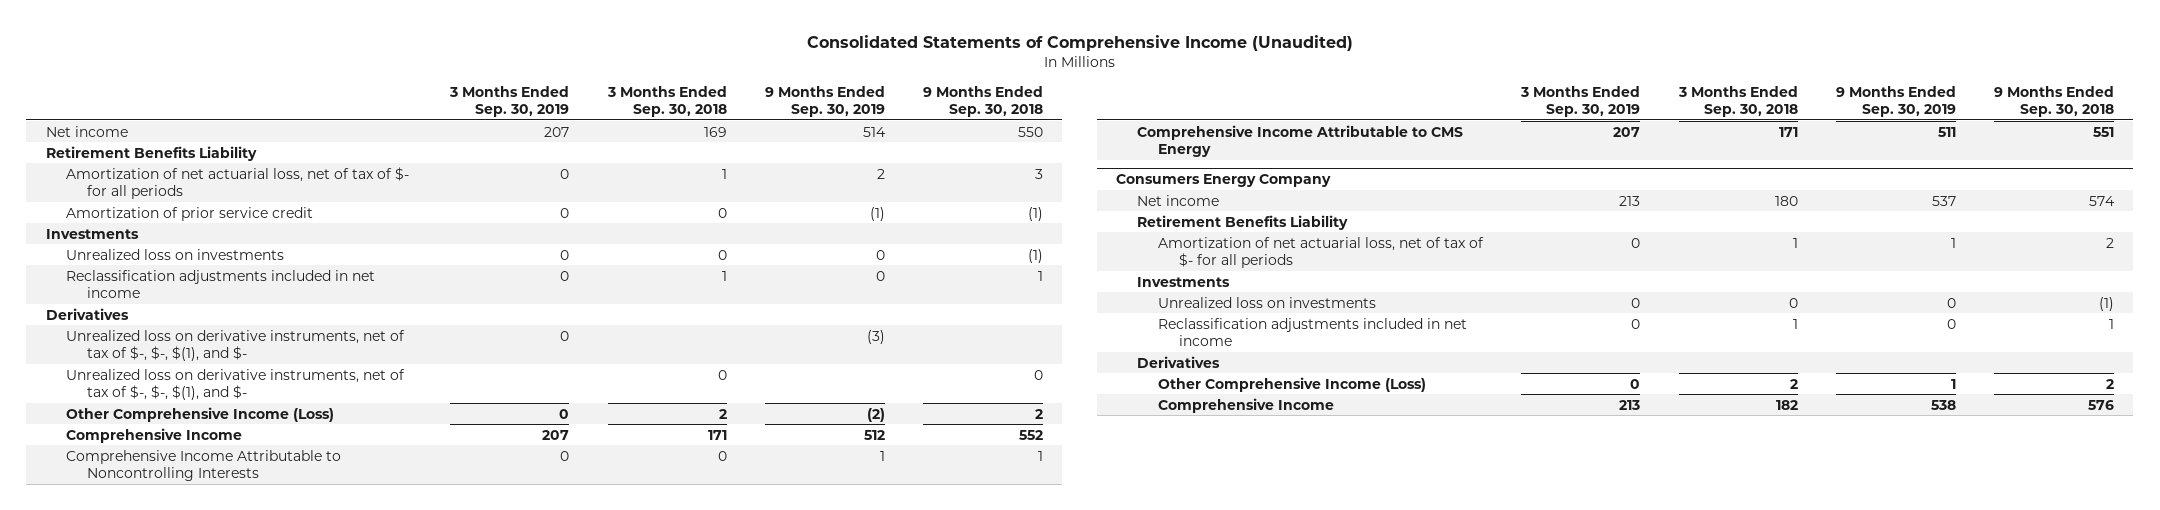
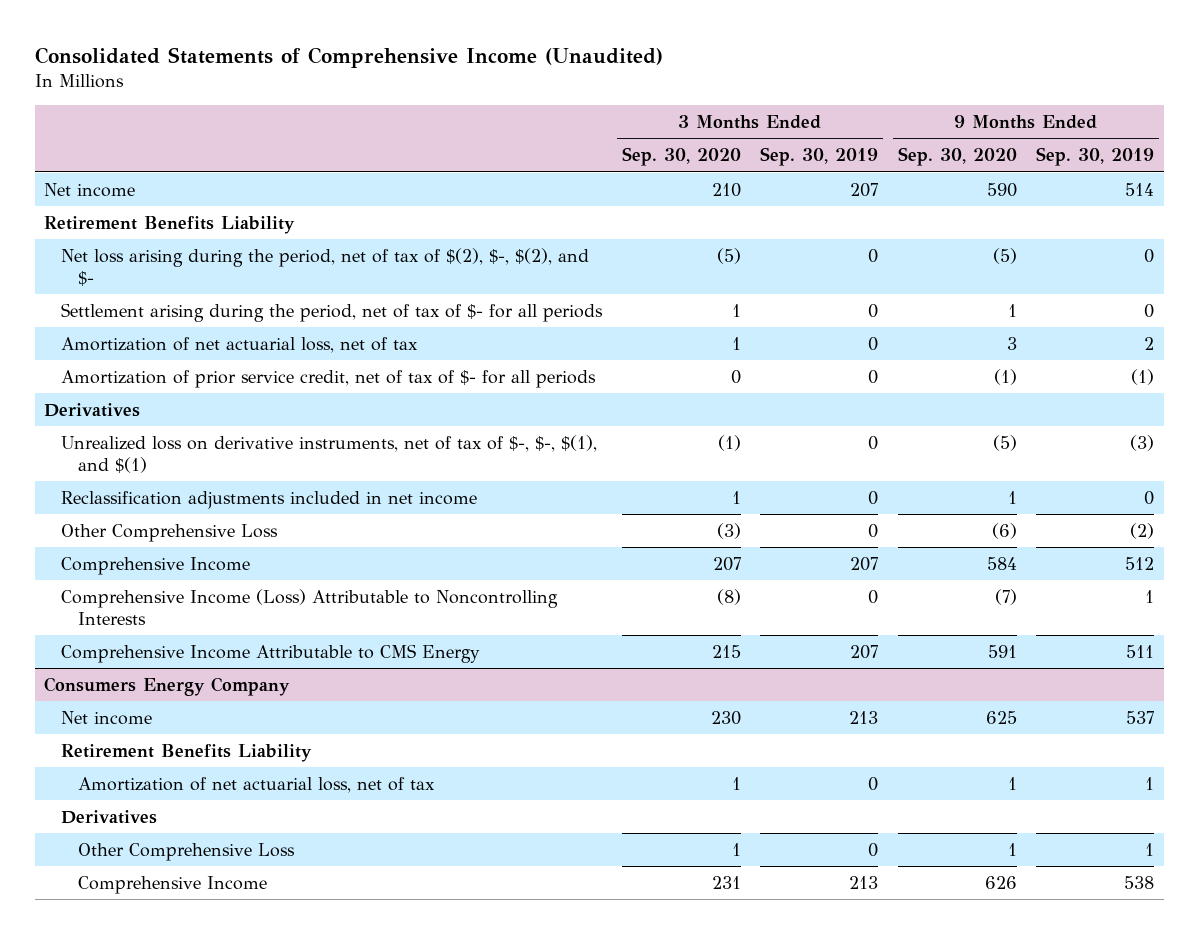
[606,85,727,117] 3 Months Ended Sep. 30, 2018 -> none
[923,85,1044,117] 9 Months Ended Sep. 30, 2018 -> none
none -> [621,147,741,167] Sep. 30, 2020
none -> [897,147,1017,167] Sep. 30, 2020
[45,228,139,239] Investments -> none
[66,248,285,260] Unrealized loss on investments -> none
none -> [61,247,590,286] Net loss arising during the period, net of tax of $(2), $-, $(2), and $-
none -> [61,302,604,322] Settlement arising during the period, net of tax of $- for all periods
[66,166,410,199] Amortization of net actuarial loss, net of tax of $- for all periods -> [61,336,419,353] Amortization of net actuarial loss, net of tax
[66,206,314,221] Amortization of prior service credit -> [61,369,597,388] Amortization of prior service credit, net of tax of $- for all periods
[66,368,406,400] Unrealized loss on derivative instruments, net of tax of $-, $-, $(1), and $- -> none
[66,329,406,361] Unrealized loss on derivative instruments, net of tax of $-, $-, $(1), and $- -> [61,434,598,473] Unrealized loss on derivative instruments, net of tax of $-, $-, $(1), and $(1)
[66,269,376,298] Reclassification adjustments included in net income -> [61,490,478,509] Reclassification adjustments included in net income
[66,406,335,422] Other Comprehensive Income (Loss) -> [61,523,279,542] Other Comprehensive Loss
[66,449,342,481] Comprehensive Income Attributable to Noncontrolling Interests -> [61,588,559,625] Comprehensive Income (Loss) Attributable to Noncontrolling Interests
[1137,276,1231,287] Investments -> none
[1158,296,1377,308] Unrealized loss on investments -> none
[1158,317,1468,346] Reclassification adjustments included in net income -> none
[1158,236,1485,268] Amortization of net actuarial loss, net of tax of $- for all periods -> [78,776,436,793] Amortization of net actuarial loss, net of tax
[1158,376,1427,392] Other Comprehensive Income (Loss) -> [78,842,296,861] Other Comprehensive Loss

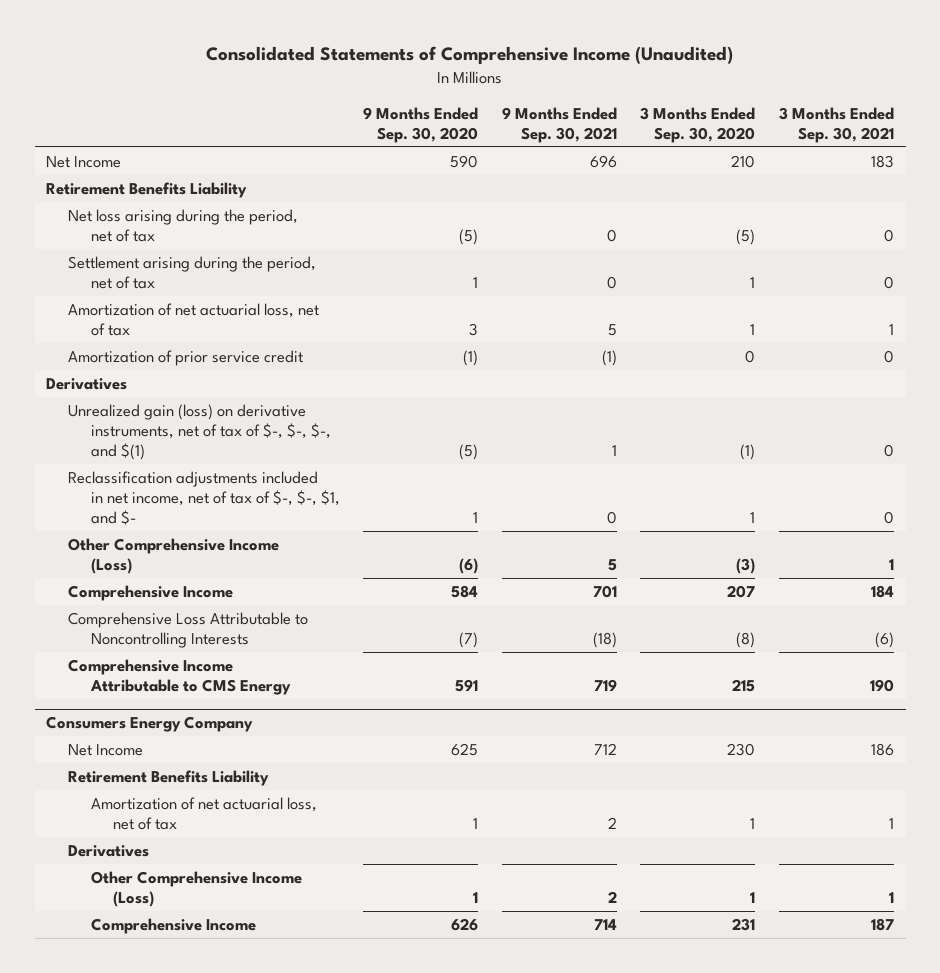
[760,147,879,167] Sep. 30, 2019 -> none
[1035,147,1154,167] Sep. 30, 2019 -> none
none -> [501,106,617,143] 9 Months Ended Sep. 30, 2021
none -> [779,106,895,143] 3 Months Ended Sep. 30, 2021
[44,182,136,197] Net income -> [46,155,122,168] Net Income
[61,247,590,286] Net loss arising during the period, net of tax of $(2), $-, $(2), and $- -> [68,208,299,243] Net loss arising during the period, net of tax
[61,302,604,322] Settlement arising during the period, net of tax of $- for all periods -> [68,255,317,290] Settlement arising during the period, net of tax
[61,369,597,388] Amortization of prior service credit, net of tax of $- for all periods -> [68,349,304,366] Amortization of prior service credit
[61,434,598,473] Unrealized loss on derivative instruments, net of tax of $-, $-, $(1), and $(1) -> [68,403,331,461] Unrealized gain (loss) on derivative instruments, net of tax of $-, $-, $-, and $(1)
[61,490,478,509] Reclassification adjustments included in net income -> [68,470,340,526] Reclassification adjustments included in net income, net of tax of $-, $-, $1, and $-
[61,523,279,542] Other Comprehensive Loss -> [68,537,280,575] Other Comprehensive Income (Loss)
[61,588,559,625] Comprehensive Income (Loss) Attributable to Noncontrolling Interests -> [68,611,309,649] Comprehensive Loss Attributable to Noncontrolling Interests
[61,710,153,725] Net income -> [68,743,144,756] Net Income
[78,842,296,861] Other Comprehensive Loss -> [90,870,302,908] Other Comprehensive Income (Loss)

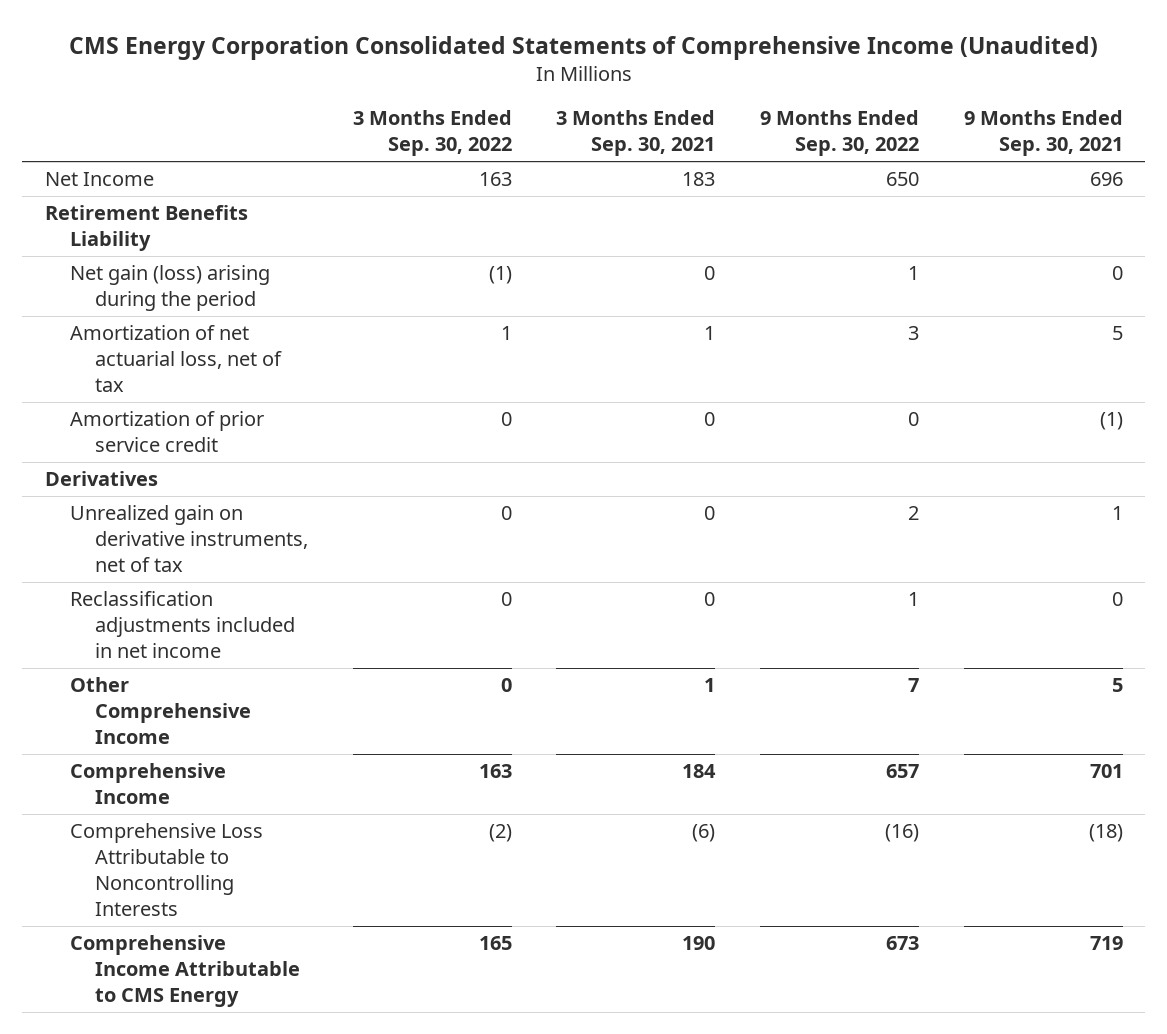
[206,46,734,65] Consolidated Statements of Comprehensive Income (Unaudited) -> [68,35,1098,60] CMS Energy Corporation Consolidated Statements of Comprehensive Income (Unaudited)
[363,106,479,143] 9 Months Ended Sep. 30, 2020 -> none
[640,106,756,143] 3 Months Ended Sep. 30, 2020 -> none
none -> [352,110,512,157] 3 Months Ended Sep. 30, 2022
none -> [760,110,920,157] 9 Months Ended Sep. 30, 2022
[68,255,317,290] Settlement arising during the period, net of tax -> none
[68,208,299,243] Net loss arising during the period, net of tax -> [69,265,270,312] Net gain (loss) arising during the period
[68,403,331,461] Unrealized gain (loss) on derivative instruments, net of tax of $-, $-, $-, and $(1) -> [69,505,308,573] Unrealized gain on derivative instruments, net of tax
[68,470,340,526] Reclassification adjustments included in net income, net of tax of $-, $-, $1, and $- -> [69,591,295,659] Reclassification adjustments included in net income
[68,537,280,575] Other Comprehensive Income (Loss) -> [69,677,251,745] Other Comprehensive Income
[46,716,254,733] Consumers Energy Company -> none
[68,743,144,756] Net Income -> none
[68,769,270,786] Retirement Benefits Liability -> none
[90,796,317,831] Amortization of net actuarial loss, net of tax -> none
[68,844,150,857] Derivatives -> none
[90,870,302,908] Other Comprehensive Income (Loss) -> none
[90,917,256,934] Comprehensive Income -> none

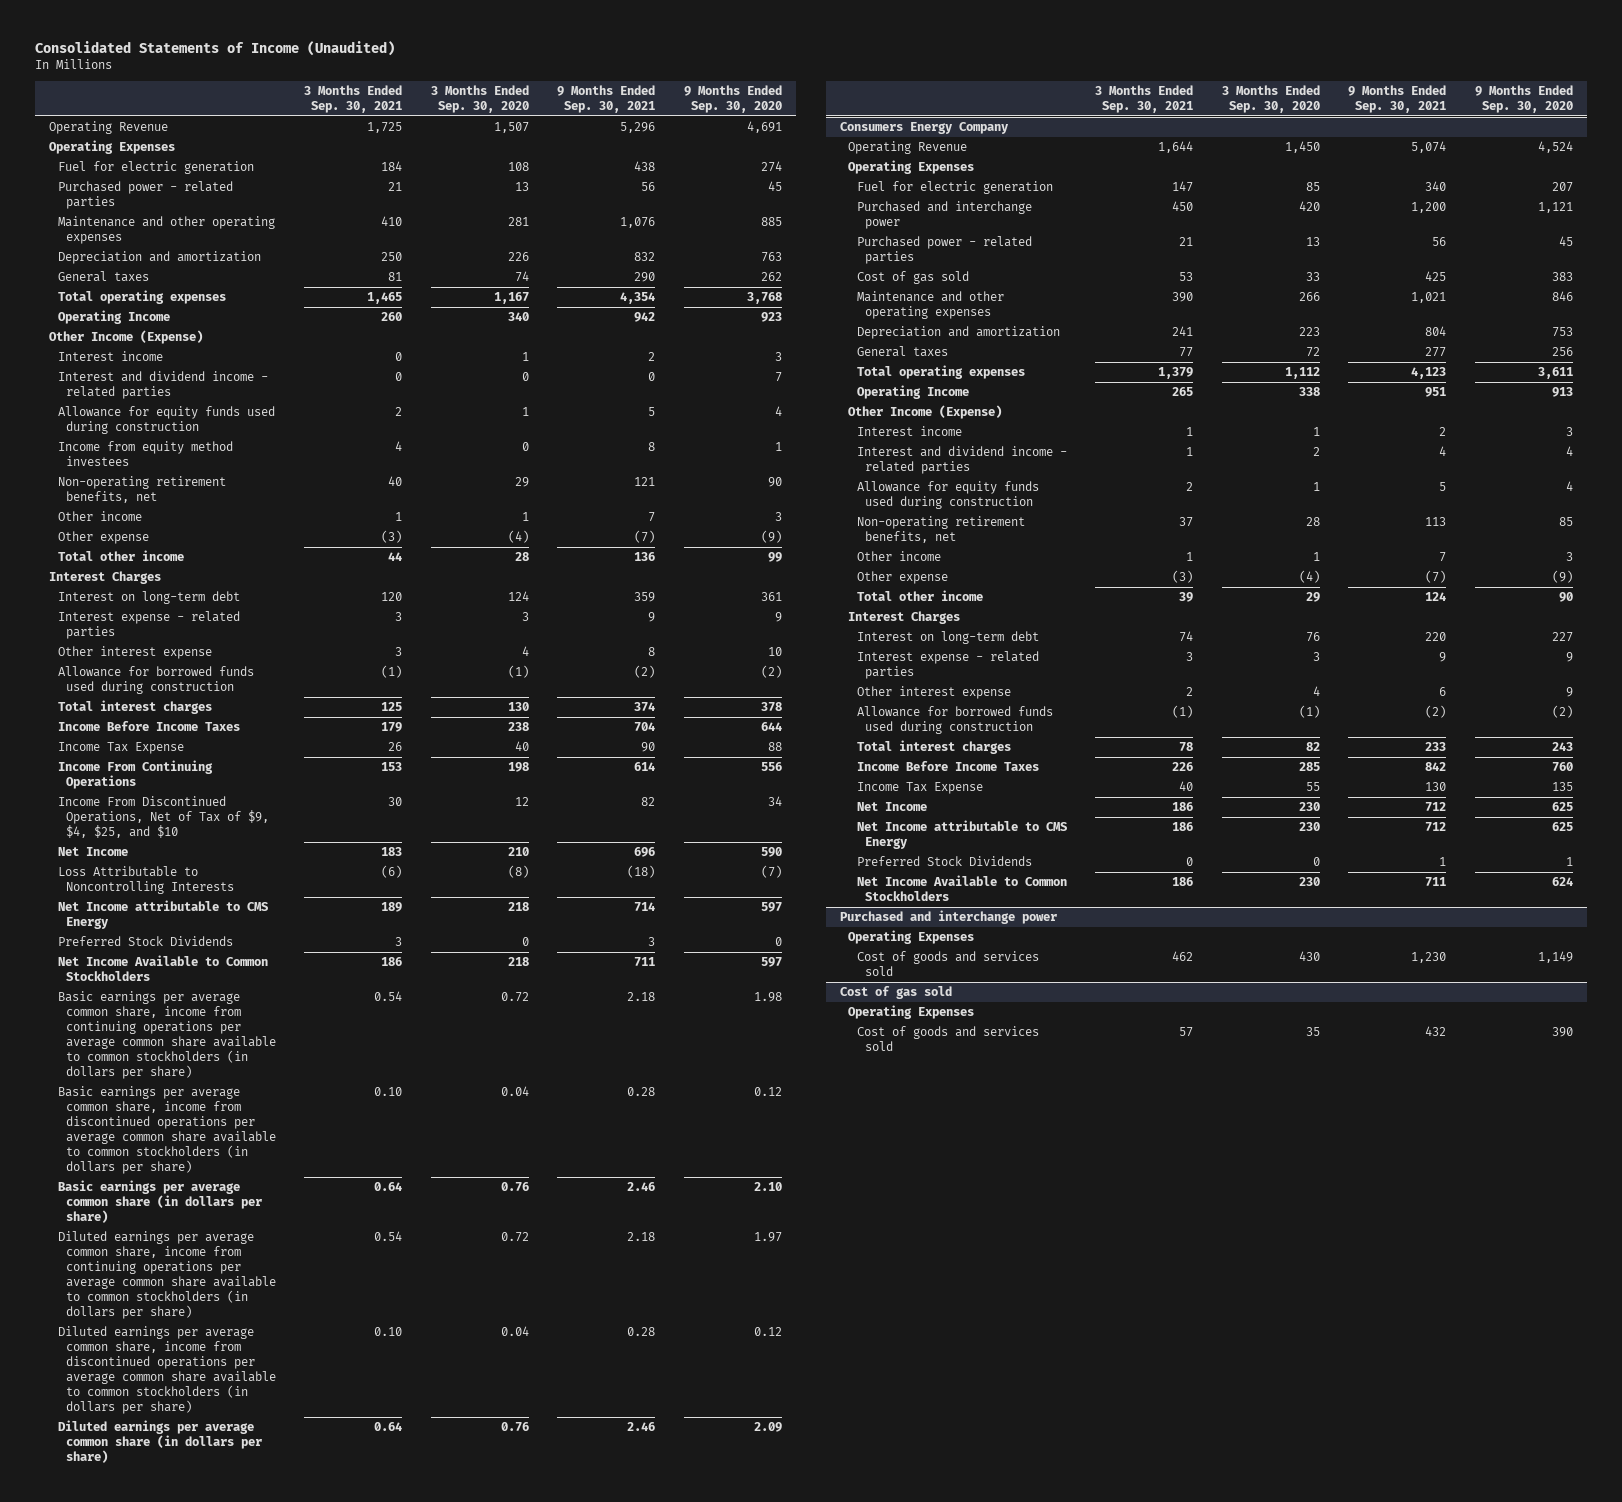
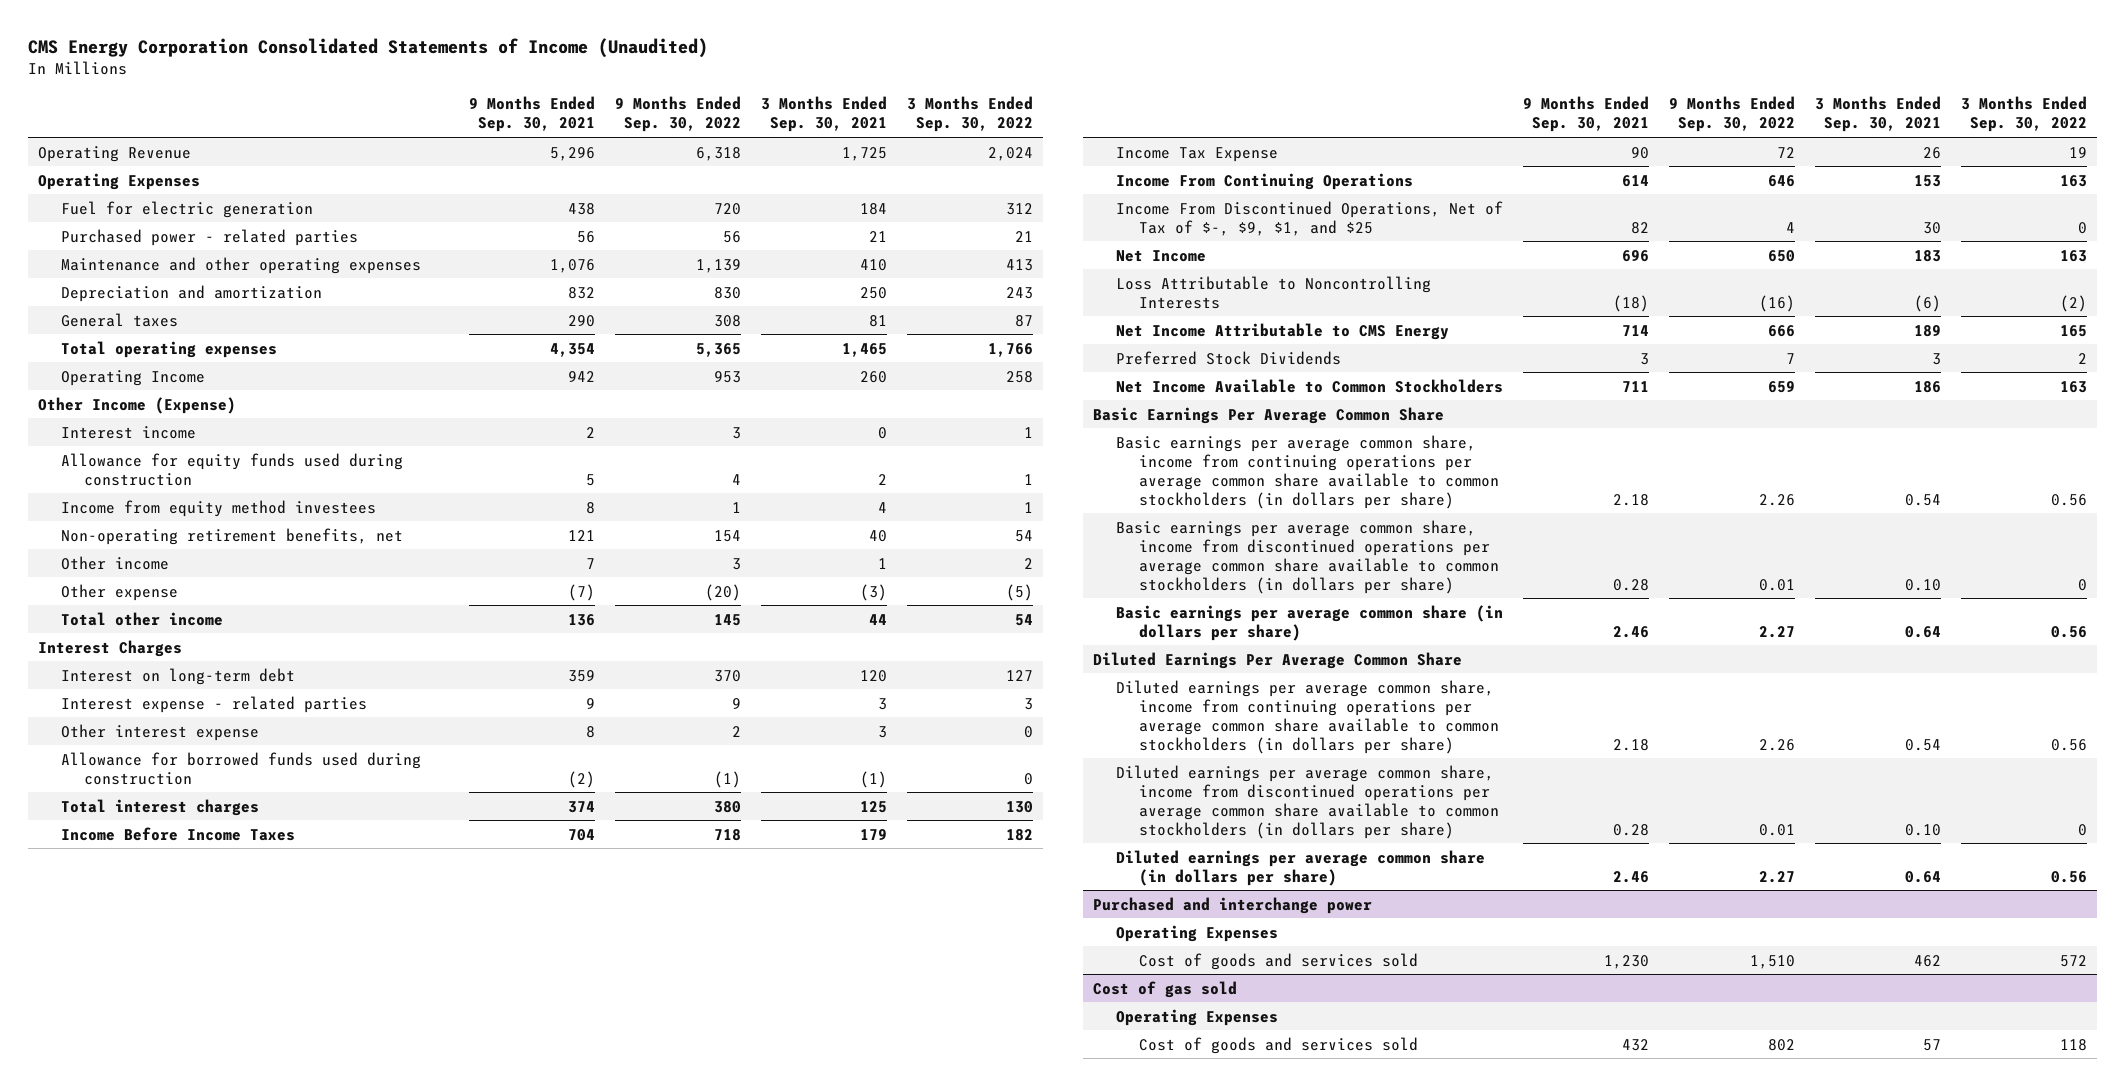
[34,41,395,57] Consolidated Statements of Income (Unaudited) -> [28,37,709,58] CMS Energy Corporation Consolidated Statements of Income (Unaudited)
[430,85,529,114] 3 Months Ended Sep. 30, 2020 -> none
[683,85,782,114] 9 Months Ended Sep. 30, 2020 -> none
none -> [614,96,741,133] 9 Months Ended Sep. 30, 2022
none -> [907,96,1034,133] 3 Months Ended Sep. 30, 2022
[57,370,268,399] Interest and dividend income - related parties -> none
[57,795,269,839] Income From Discontinued Operations, Net of Tax of $9, $4, $25, and $10 -> [1115,200,1503,236] Income From Discontinued Operations, Net of Tax of $-, $9, $1, and $25
[57,899,268,929] Net Income attributable to CMS Energy -> [1115,322,1449,340] Net Income Attributable to CMS Energy
none -> [1092,406,1444,424] Basic Earnings Per Average Common Share
none -> [1092,651,1462,669] Diluted Earnings Per Average Common Share
[839,121,1009,134] Consumers Energy Company -> none
[848,140,968,154] Operating Revenue -> none
[848,159,975,174] Operating Expenses -> none
[856,180,1053,194] Fuel for electric generation -> none
[856,200,1032,229] Purchased and interchange power -> none
[856,235,1032,264] Purchased power - related parties -> none
[856,270,969,284] Cost of gas sold -> none
[856,290,1004,319] Maintenance and other operating expenses -> none
[856,325,1060,339] Depreciation and amortization -> none
[856,345,948,357] General taxes -> none
[856,364,1025,379] Total operating expenses -> none
[856,384,969,399] Operating Income -> none
[848,404,1003,419] Other Income (Expense) -> none
[856,425,962,436] Interest income -> none
[856,445,1067,474] Interest and dividend income - related parties -> none
[856,480,1039,509] Allowance for equity funds used during construction -> none
[856,515,1025,543] Non-operating retirement benefits, net -> none
[856,550,941,561] Other income -> none
[856,570,948,584] Other expense -> none
[856,589,983,601] Total other income -> none
[848,610,961,624] Interest Charges -> none
[856,630,1039,644] Interest on long-term debt -> none
[856,650,1039,679] Interest expense - related parties -> none
[856,685,1011,699] Other interest expense -> none
[856,705,1053,734] Allowance for borrowed funds used during construction -> none
[856,739,1011,754] Total interest charges -> none
[856,760,1039,771] Income Before Income Taxes -> none
[856,781,983,794] Income Tax Expense -> none
[856,801,927,811] Net Income -> none
[856,819,1067,849] Net Income attributable to CMS Energy -> none
[856,855,1032,866] Preferred Stock Dividends -> none
[856,874,1067,901] Net Income Available to Common Stockholders -> none

